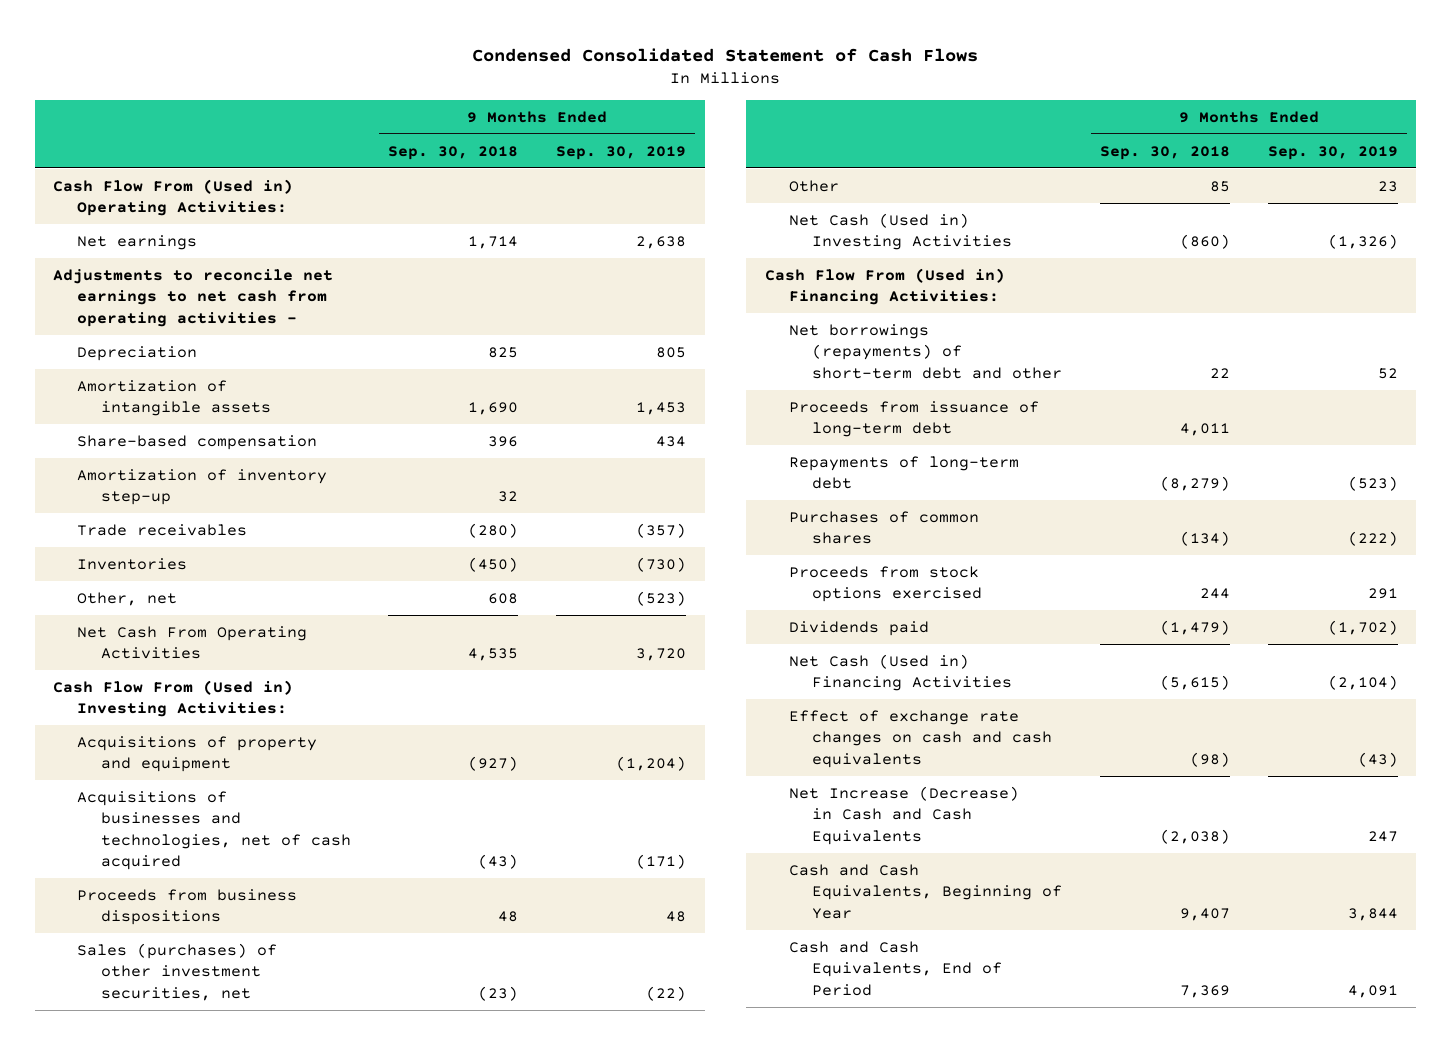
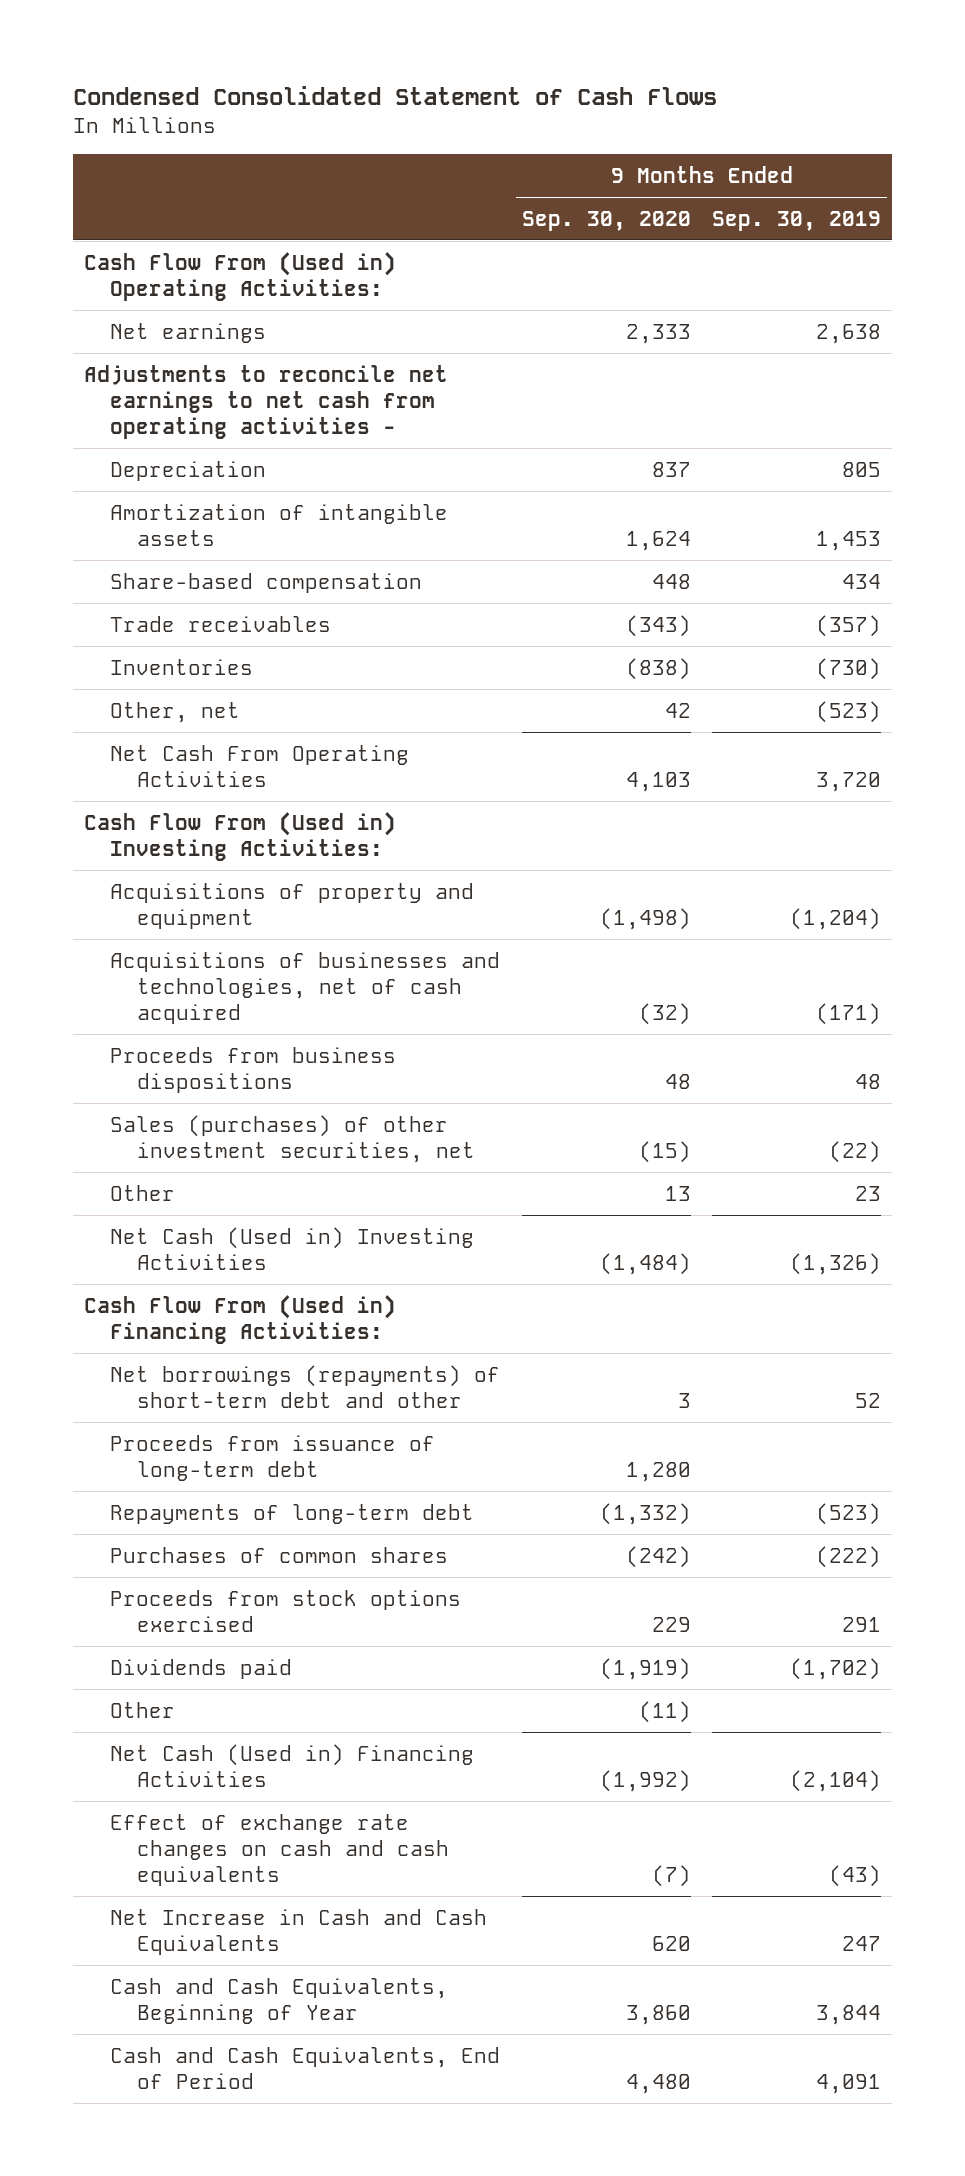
[388,145,519,160] Sep. 30, 2018 -> none
none -> [521,210,691,231] Sep. 30, 2020
[77,468,328,506] Amortization of inventory step-up -> none
none -> [110,1701,176,1718] Other
[788,785,1019,845] Net Increase (Decrease) in Cash and Cash Equivalents -> [110,1908,488,1955] Net Increase in Cash and Cash Equivalents

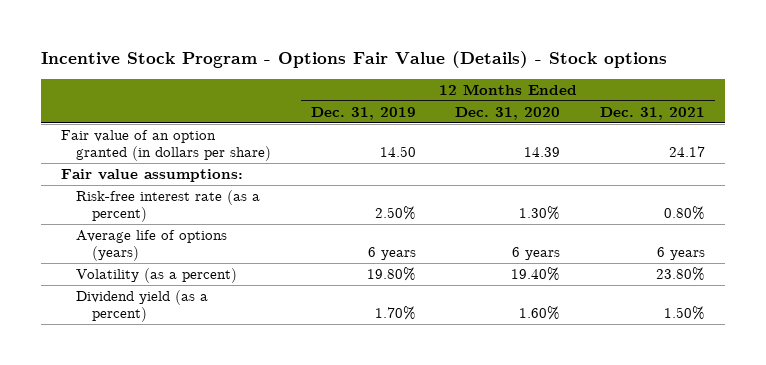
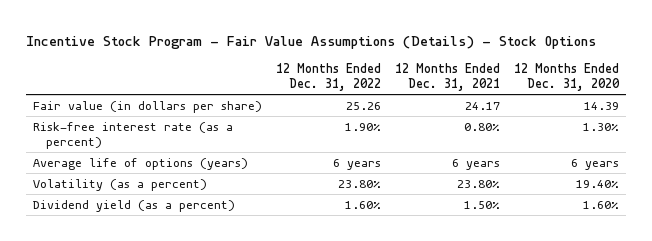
[41,51,668,69] Incentive Stock Program - Options Fair Value (Details) - Stock options -> [26,35,597,49] Incentive Stock Program - Fair Value Assumptions (Details) - Stock Options
[310,106,416,120] Dec. 31, 2019 -> none
none -> [276,62,382,91] 12 Months Ended Dec. 31, 2022
[61,168,244,182] Fair value assumptions: -> none
[61,129,272,162] Fair value of an option granted (in dollars per share) -> [33,100,263,113] Fair value (in dollars per share)

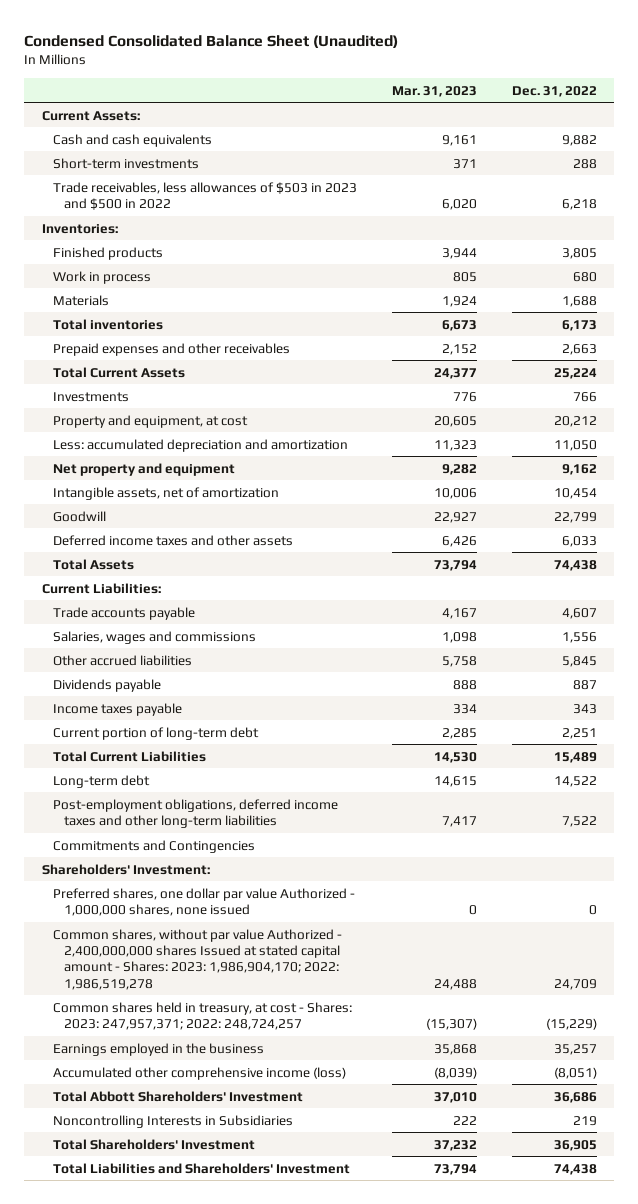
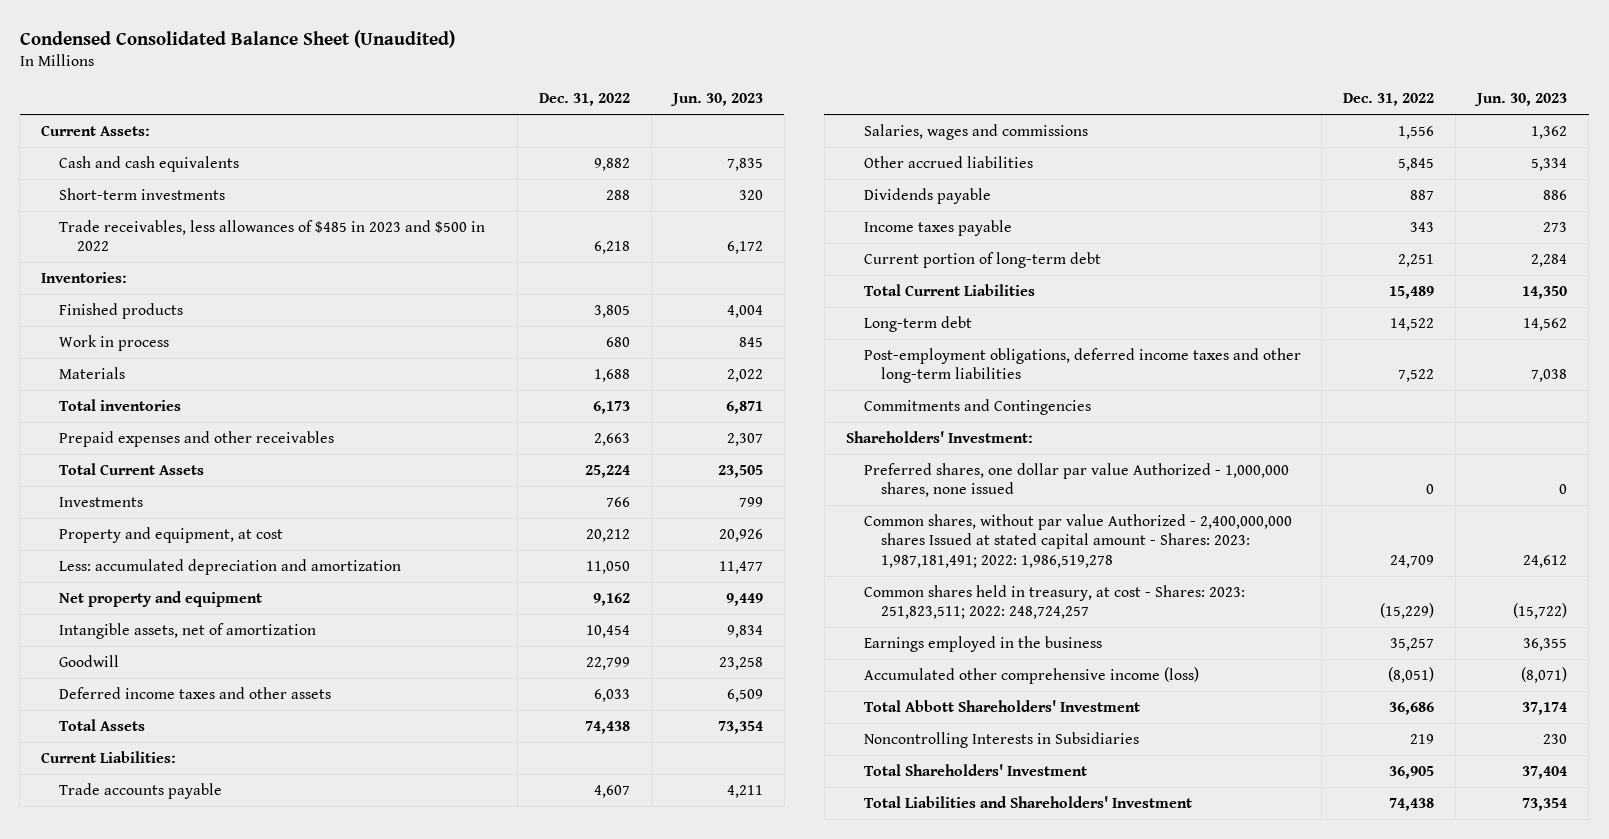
[391,85,477,97] Mar. 31, 2023 -> none
none -> [669,93,763,107] Jun. 30, 2023
[53,181,358,211] Trade receivables, less allowances of $503 in 2023 and $500 in 2022 -> [59,219,486,252] Trade receivables, less allowances of $485 in 2023 and $500 in 2022
[53,928,343,990] Common shares, without par value Authorized - 2,400,000,000 shares Issued at stated capital amount - Shares: 2023: 1,986,904,170; 2022: 1,986,519,278 -> [863,513,1292,568] Common shares, without par value Authorized - 2,400,000,000 shares Issued at stated capital amount - Shares: 2023: 1,987,181,491; 2022: 1,986,519,278
[53,1001,353,1031] Common shares held in treasury, at cost - Shares: 2023: 247,957,371; 2022: 248,724,257 -> [863,584,1245,620] Common shares held in treasury, at cost - Shares: 2023: 251,823,511; 2022: 248,724,257

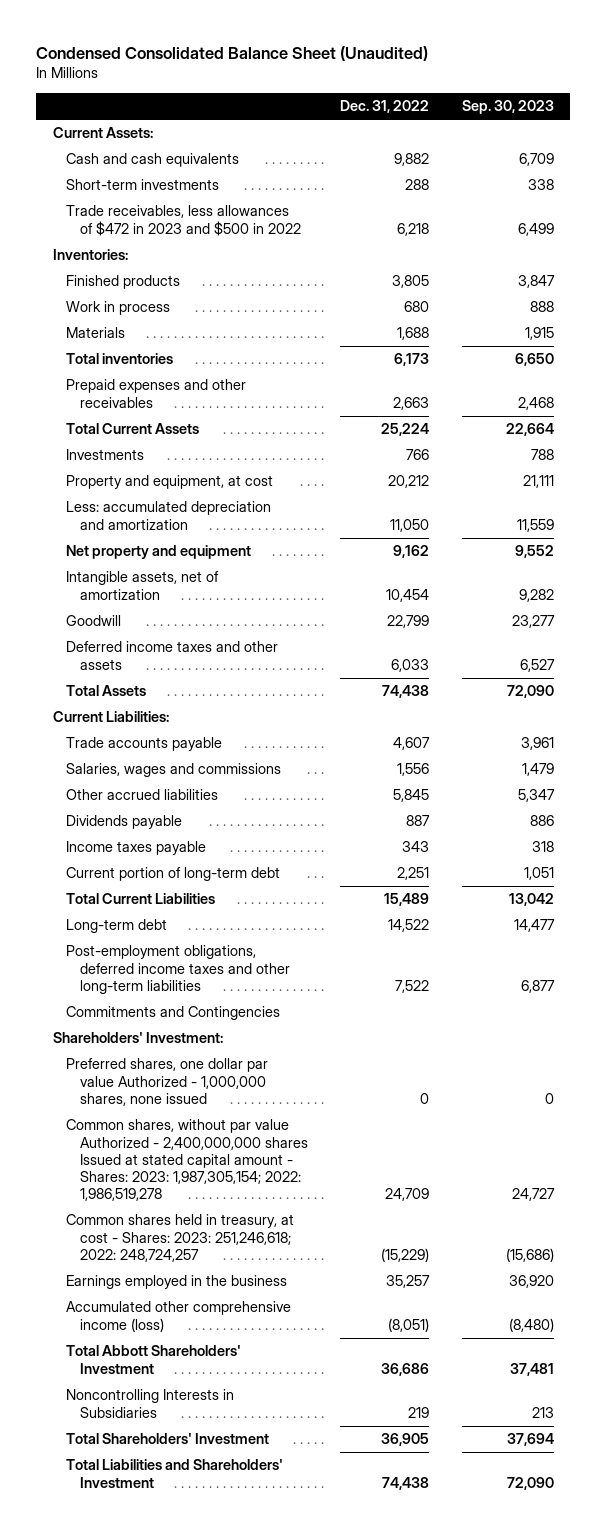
[669,93,763,107] Jun. 30, 2023 -> none
none -> [461,100,554,115] Sep. 30, 2023
[59,219,486,252] Trade receivables, less allowances of $485 in 2023 and $500 in 2022 -> [66,205,302,236] Trade receivables, less allowances of $472 in 2023 and $500 in 2022
[863,513,1292,568] Common shares, without par value Authorized - 2,400,000,000 shares Issued at stated capital amount - Shares: 2023: 1,987,181,491; 2022: 1,986,519,278 -> [66,1119,309,1202] Common shares, without par value Authorized - 2,400,000,000 shares Issued at stated capital amount - Shares: 2023: 1,987,305,154; 2022: 1,986,519,278
[863,584,1245,620] Common shares held in treasury, at cost - Shares: 2023: 251,823,511; 2022: 248,724,257 -> [66,1214,295,1262] Common shares held in treasury, at cost - Shares: 2023: 251,246,618; 2022: 248,724,257

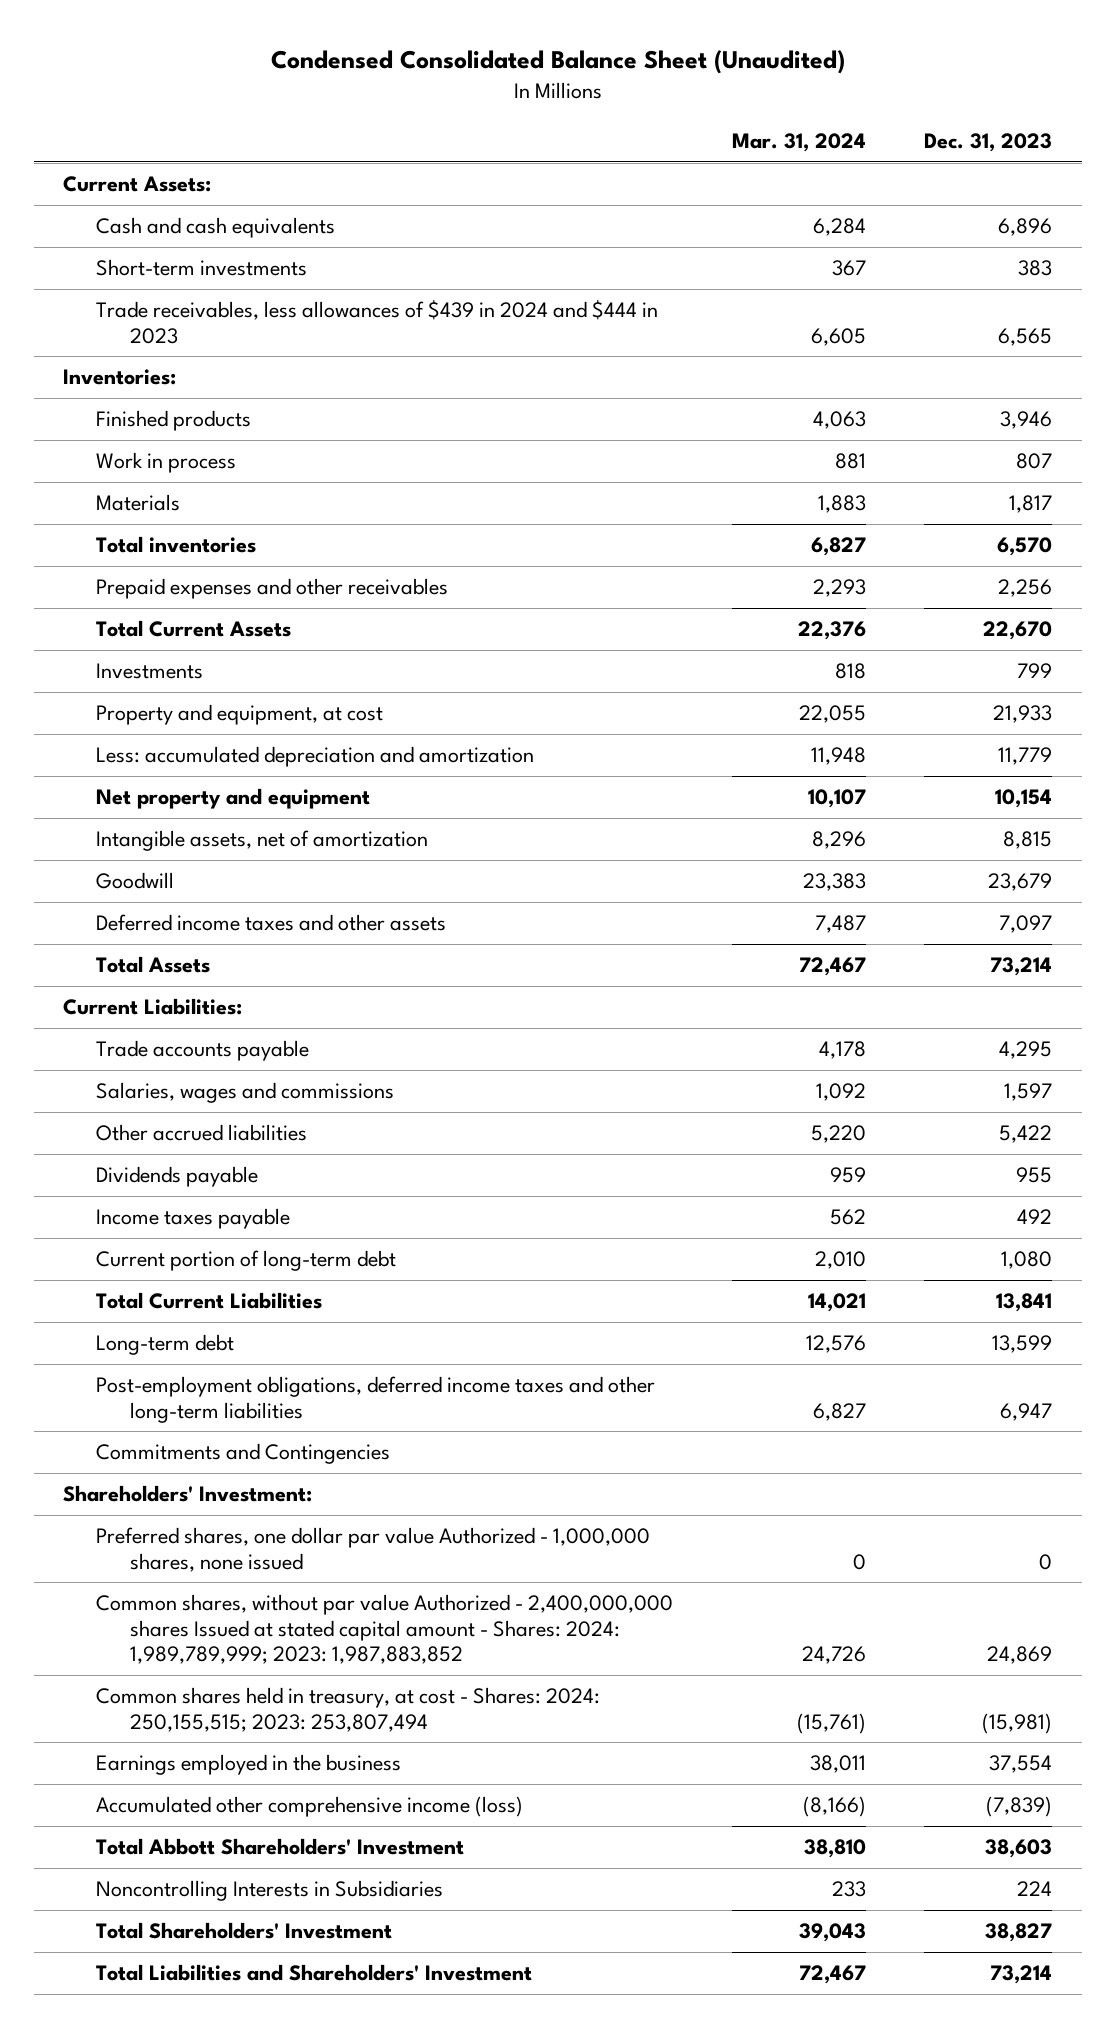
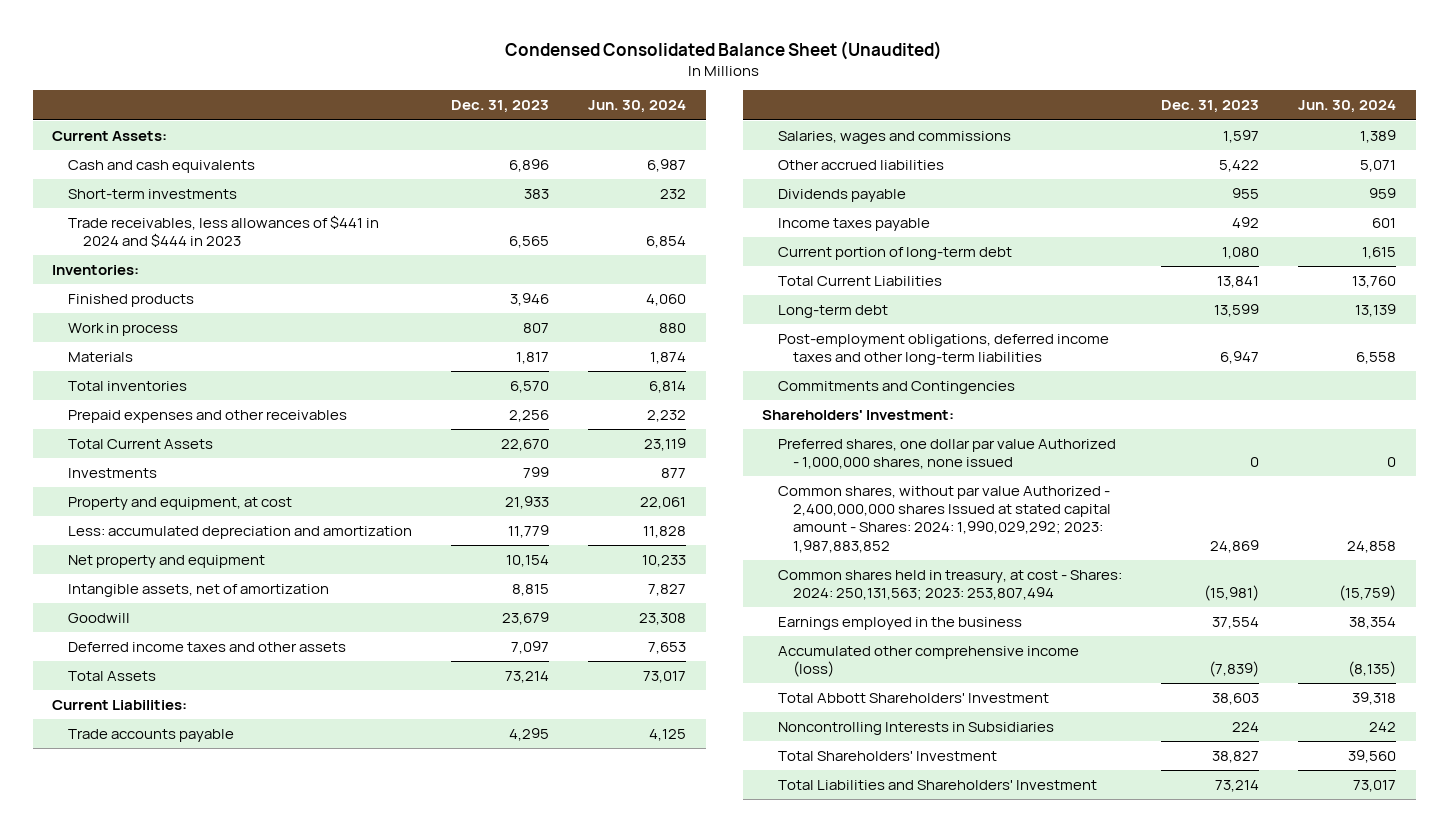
[731,133,866,153] Mar. 31, 2024 -> none
none -> [588,100,687,114] Jun. 30, 2024
[96,300,659,344] Trade receivables, less allowances of $439 in 2024 and $444 in 2023 -> [67,215,379,248] Trade receivables, less allowances of $441 in 2024 and $444 in 2023
[96,1594,674,1664] Common shares, without par value Authorized - 2,400,000,000 shares Issued at stated capital amount - Shares: 2024: 1,989,789,999; 2023: 1,987,883,852 -> [777,486,1112,553] Common shares, without par value Authorized - 2,400,000,000 shares Issued at stated capital amount - Shares: 2024: 1,990,029,292; 2023: 1,987,883,852
[96,1687,601,1732] Common shares held in treasury, at cost - Shares: 2024: 250,155,515; 2023: 253,807,494 -> [777,570,1122,601] Common shares held in treasury, at cost - Shares: 2024: 250,131,563; 2023: 253,807,494

